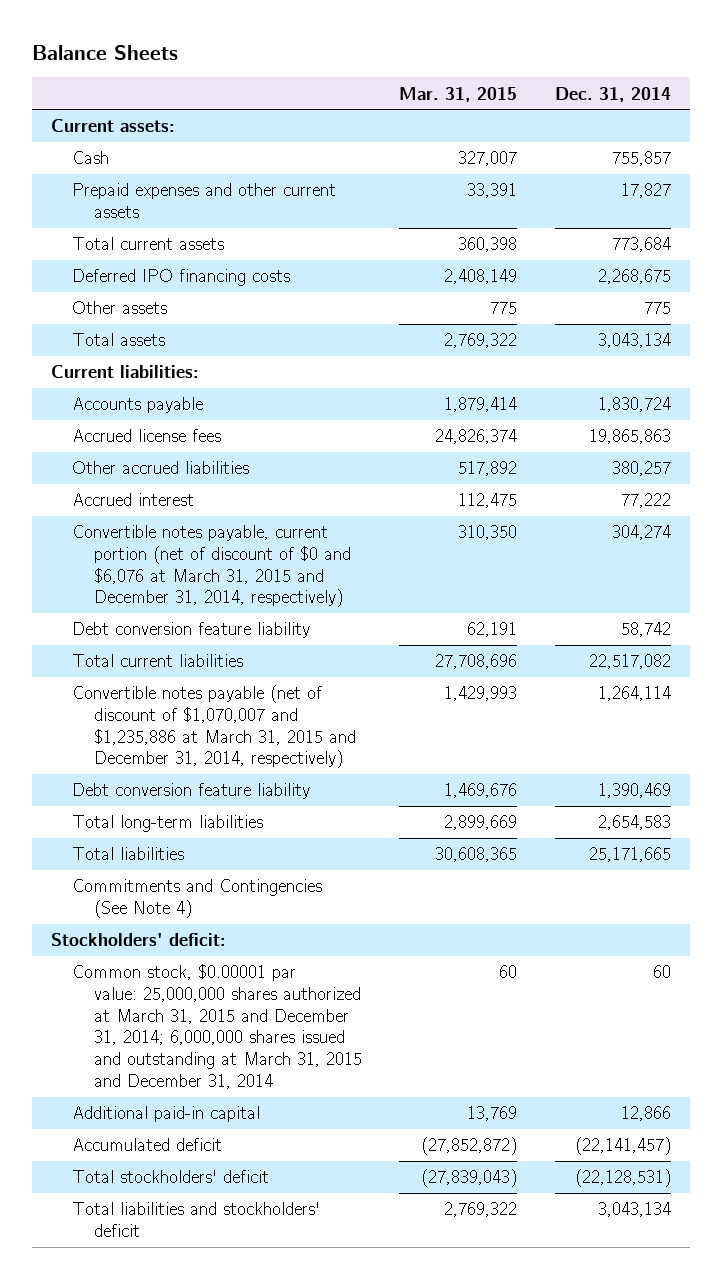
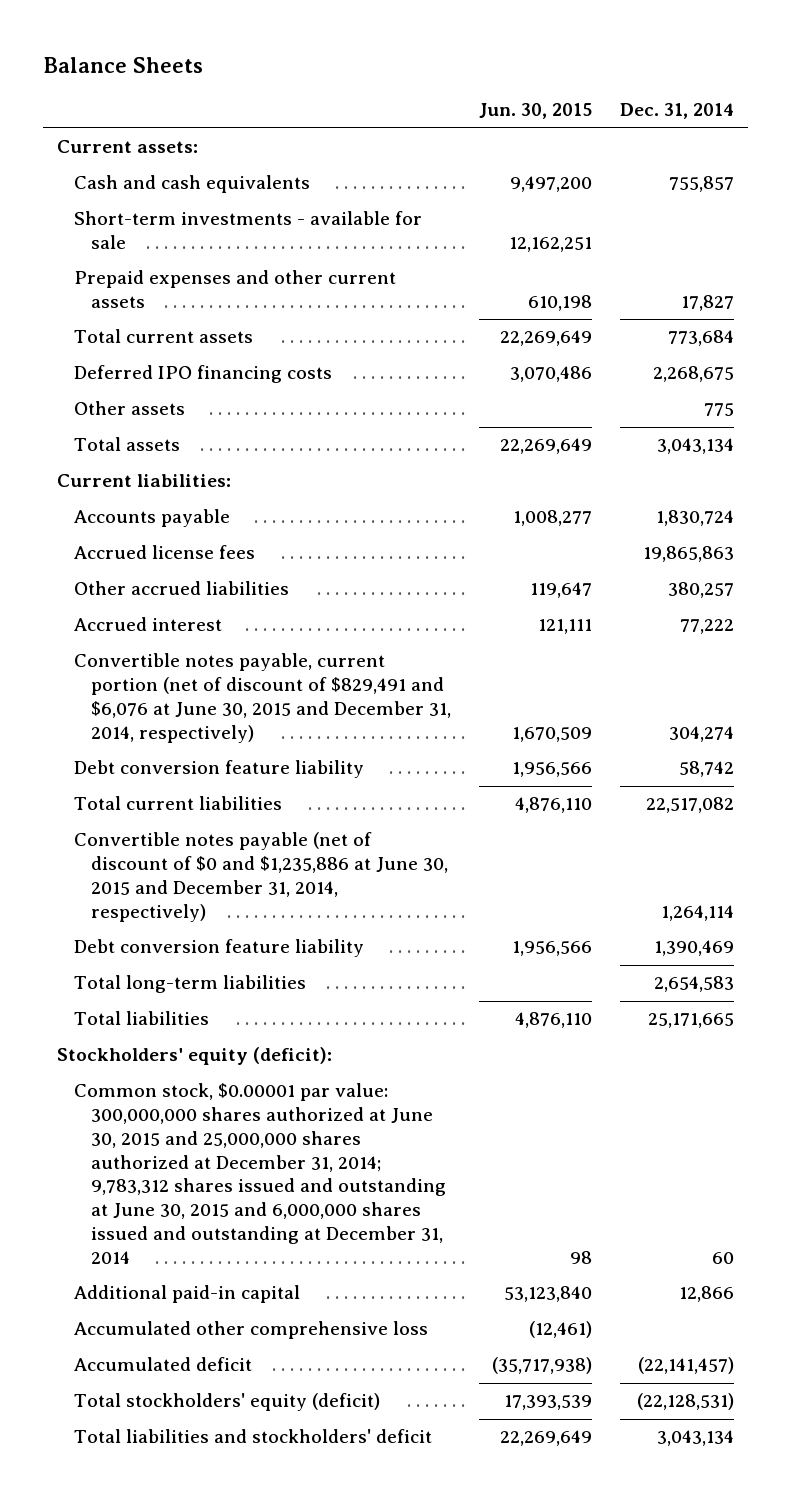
[399,86,518,102] Mar. 31, 2015 -> none
none -> [478,103,592,120] Jun. 30, 2015
[72,151,110,165] Cash -> [73,175,310,194] Cash and cash equivalents
none -> [73,211,422,250] Short-term investments - available for sale
[72,525,351,608] Convertible notes payable, current portion (net of discount of $0 and $6,076 at March 31, 2015 and December 31, 2014, respectively) -> [73,653,451,743] Convertible notes payable, current portion (net of discount of $829,491 and $6,076 at June 30, 2015 and December 31, 2014, respectively)
[72,685,356,769] Convertible notes payable (net of discount of $1,070,007 and $1,235,886 at March 31, 2015 and December 31, 2014, respectively) -> [73,832,448,922] Convertible notes payable (net of discount of $0 and $1,235,886 at June 30, 2015 and December 31, 2014, respectively)
[72,879,323,918] Commitments and Contingencies (See Note 4) -> none
[50,933,226,947] Stockholders' deficit: -> [57,1047,333,1066] Stockholders' equity (deficit):
[72,964,362,1089] Common stock, $0.00001 par value: 25,000,000 shares authorized at March 31, 2015 and December 31, 2014; 6,000,000 shares issued and outstanding at March 31, 2015 and December 31, 2014 -> [73,1083,446,1264] Common stock, $0.00001 par value: 300,000,000 shares authorized at June 30, 2015 and 25,000,000 shares authorized at December 31, 2014; 9,783,312 shares issued and outstanding at June 30, 2015 and 6,000,000 shares issued and outstanding at December 31, 2014
none -> [73,1321,428,1340] Accumulated other comprehensive loss
[72,1170,270,1184] Total stockholders' deficit -> [73,1393,380,1412] Total stockholders' equity (deficit)

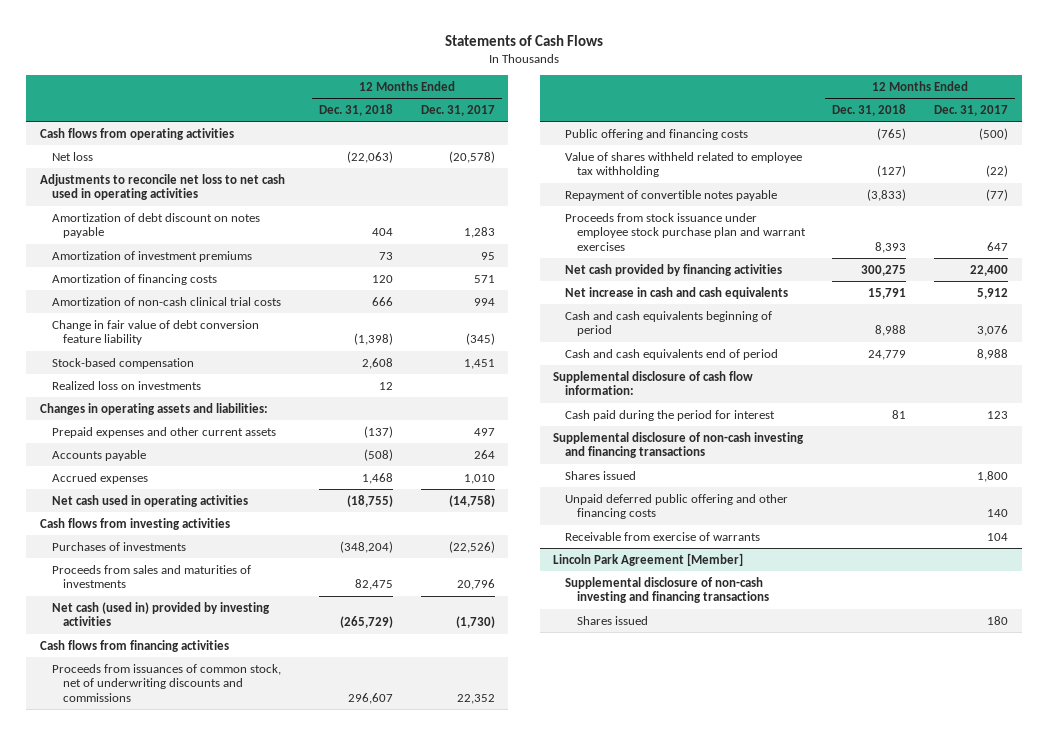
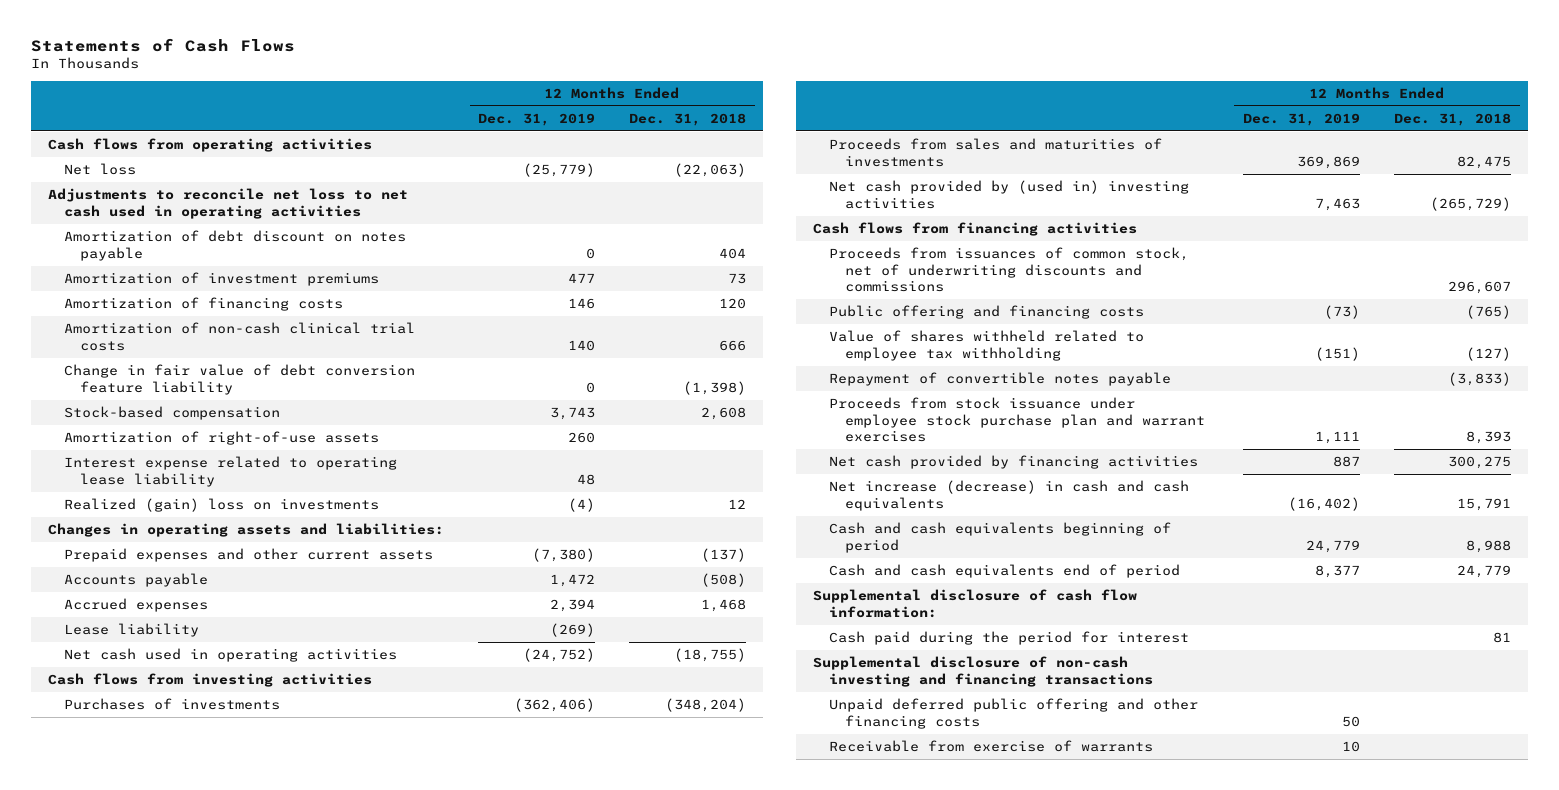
[420,104,495,116] Dec. 31, 2017 -> none
none -> [478,112,596,126] Dec. 31, 2019
none -> [63,430,379,445] Amortization of right-of-use assets
none -> [63,455,397,487] Interest expense related to operating lease liability
[51,380,201,390] Realized loss on investments -> [63,497,379,512] Realized (gain) loss on investments
none -> [63,622,199,637] Lease liability
[51,601,270,627] Net cash (used in) provided by investing activities -> [828,179,1189,209] Net cash provided by (used in) investing activities
[565,286,789,299] Net increase in cash and cash equivalents -> [828,479,1189,511] Net increase (decrease) in cash and cash equivalents
[565,470,637,480] Shares issued -> none
[553,552,744,566] Lincoln Park Agreement [Member] -> none
[565,576,769,604] Supplemental disclosure of non-cash investing and financing transactions -> none
[576,615,648,625] Shares issued -> none

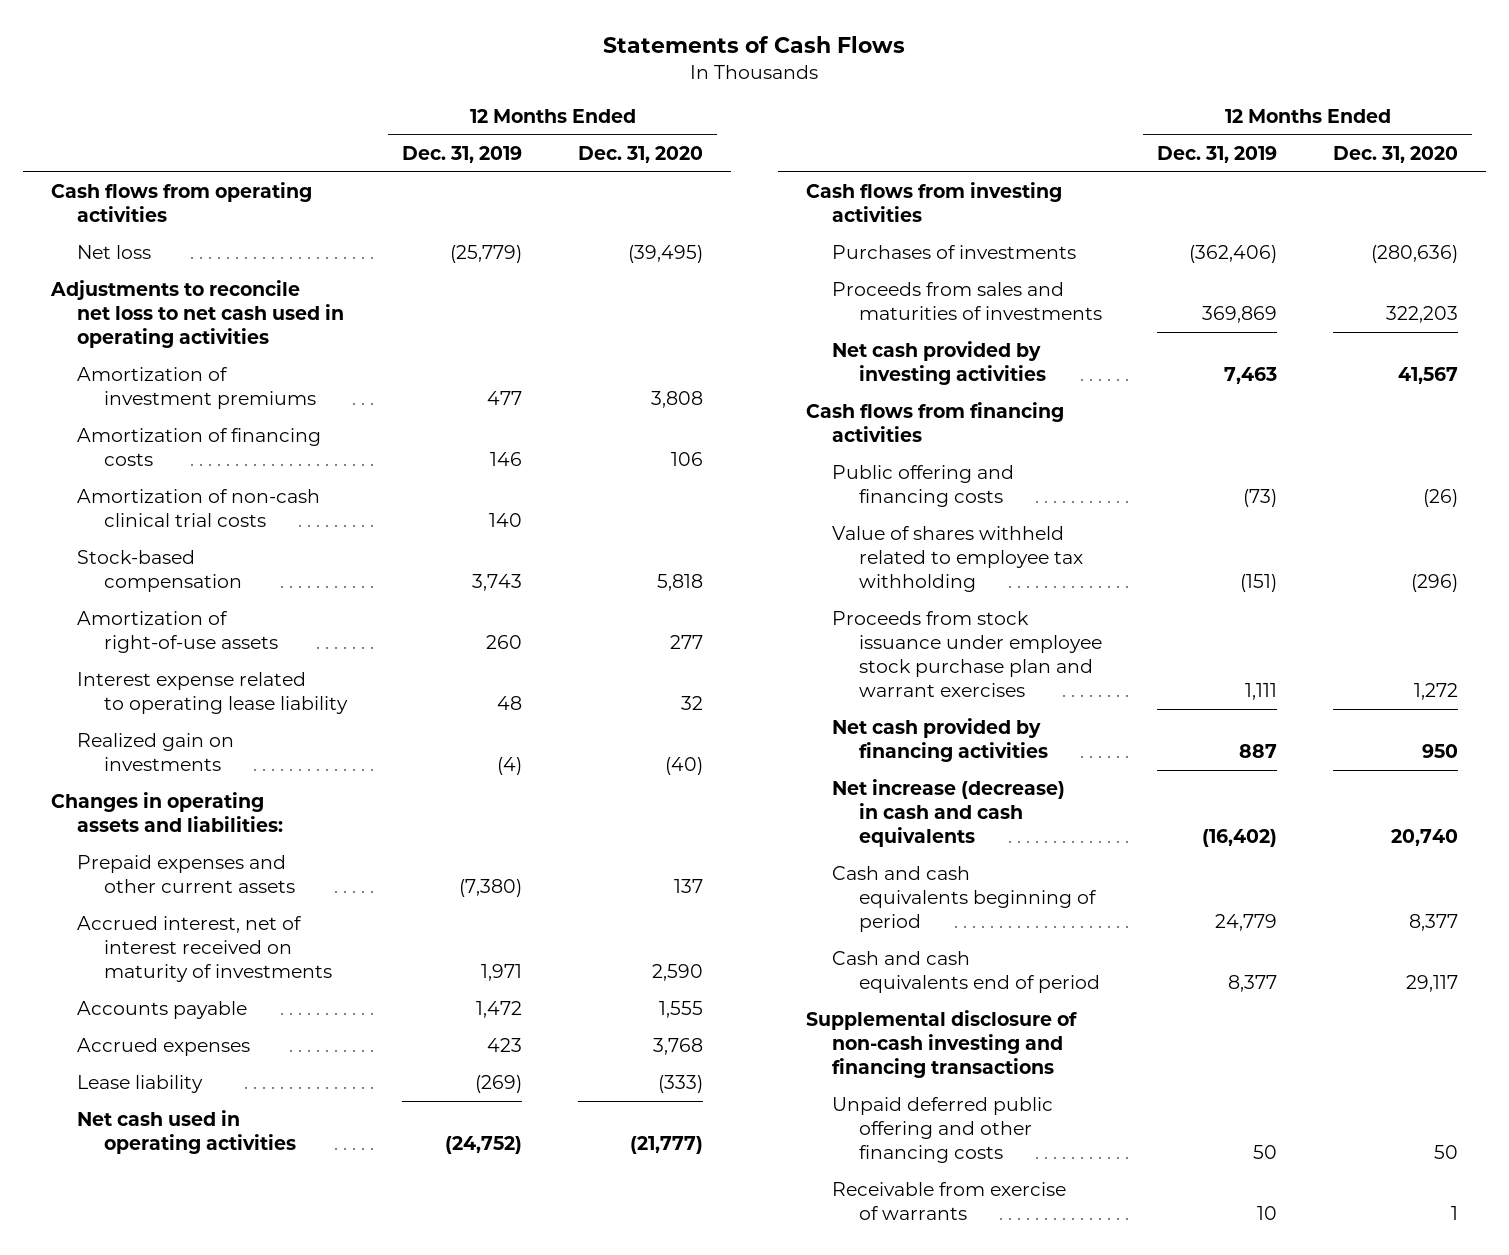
[629,112,747,126] Dec. 31, 2018 -> none
none -> [577,146,703,164] Dec. 31, 2020
[63,229,406,261] Amortization of debt discount on notes payable -> none
[63,363,415,395] Change in fair value of debt conversion feature liability -> none
[63,497,379,512] Realized (gain) loss on investments -> [77,733,235,772] Realized gain on investments
none -> [77,916,332,983] Accrued interest, net of interest received on maturity of investments
[550,598,596,612] 2,394 -> [487,1038,523,1053] 423
[828,179,1189,209] Net cash provided by (used in) investing activities -> [832,341,1046,386] Net cash provided by investing activities
[828,246,1189,293] Proceeds from issuances of common stock, net of underwriting discounts and commissions -> none
[828,371,1171,386] Repayment of convertible notes payable -> none
[812,588,1137,618] Supplemental disclosure of cash flow information: -> none
[828,630,1189,645] Cash paid during the period for interest -> none

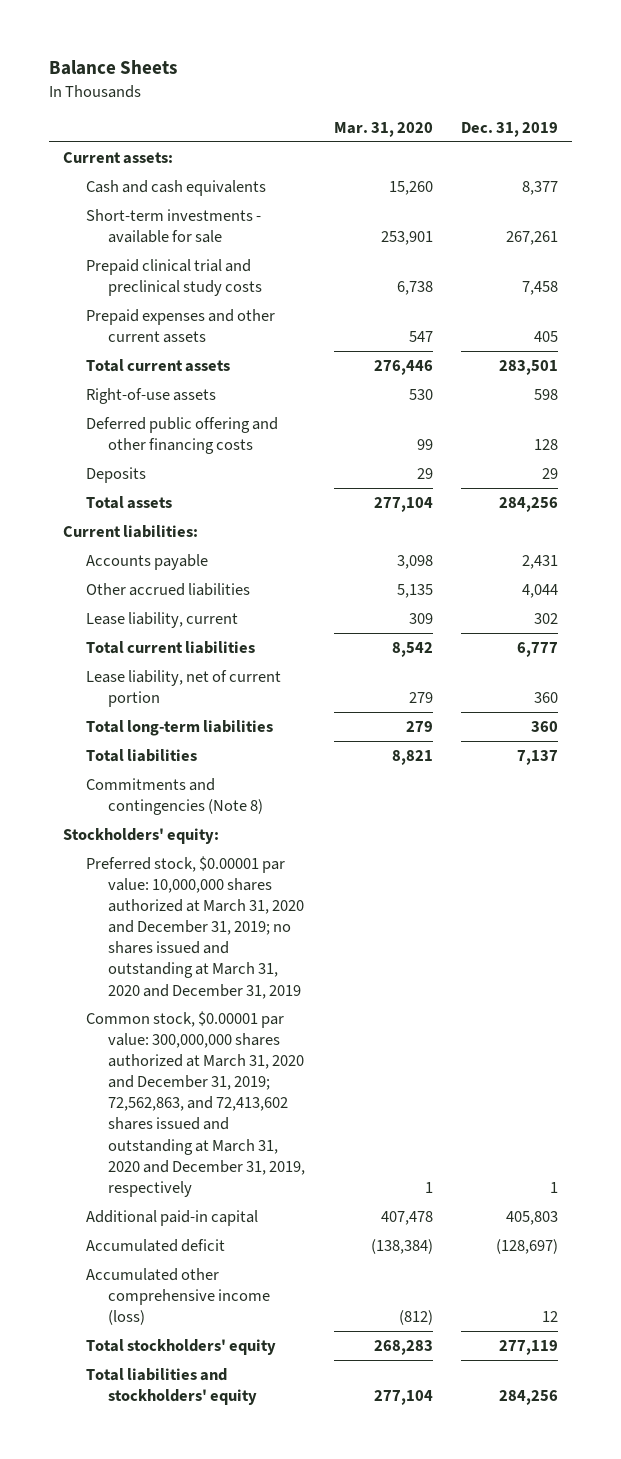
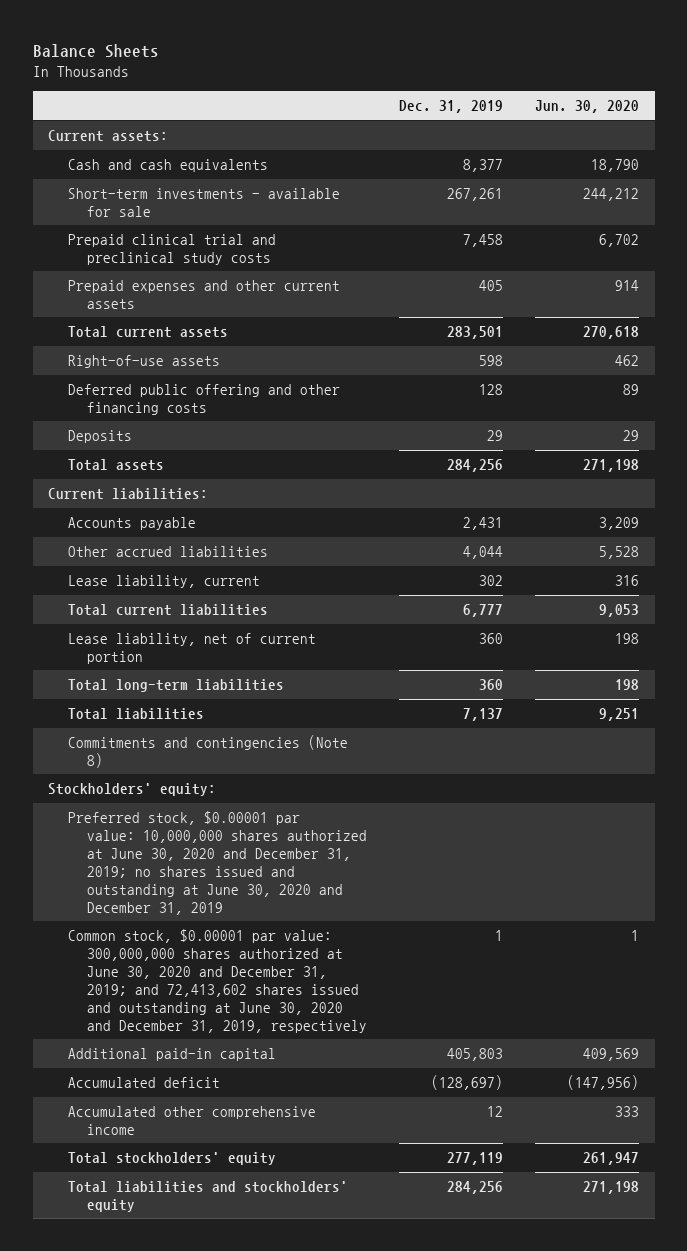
[333,122,433,138] Mar. 31, 2020 -> none
none -> [534,100,639,114] Jun. 30, 2020
[85,855,305,999] Preferred stock, $0.00001 par value: 10,000,000 shares authorized at March 31, 2020 and December 31, 2019; no shares issued and outstanding at March 31, 2020 and December 31, 2019 -> [67,811,368,915] Preferred stock, $0.00001 par value: 10,000,000 shares authorized at June 30, 2020 and December 31, 2019; no shares issued and outstanding at June 30, 2020 and December 31, 2019
[85,1010,306,1197] Common stock, $0.00001 par value: 300,000,000 shares authorized at March 31, 2020 and December 31, 2019; 72,562,863, and 72,413,602 shares issued and outstanding at March 31, 2020 and December 31, 2019, respectively -> [67,929,368,1033] Common stock, $0.00001 par value: 300,000,000 shares authorized at June 30, 2020 and December 31, 2019; and 72,413,602 shares issued and outstanding at June 30, 2020 and December 31, 2019, respectively
[85,1267,271,1325] Accumulated other comprehensive income (loss) -> [67,1106,316,1135] Accumulated other comprehensive income

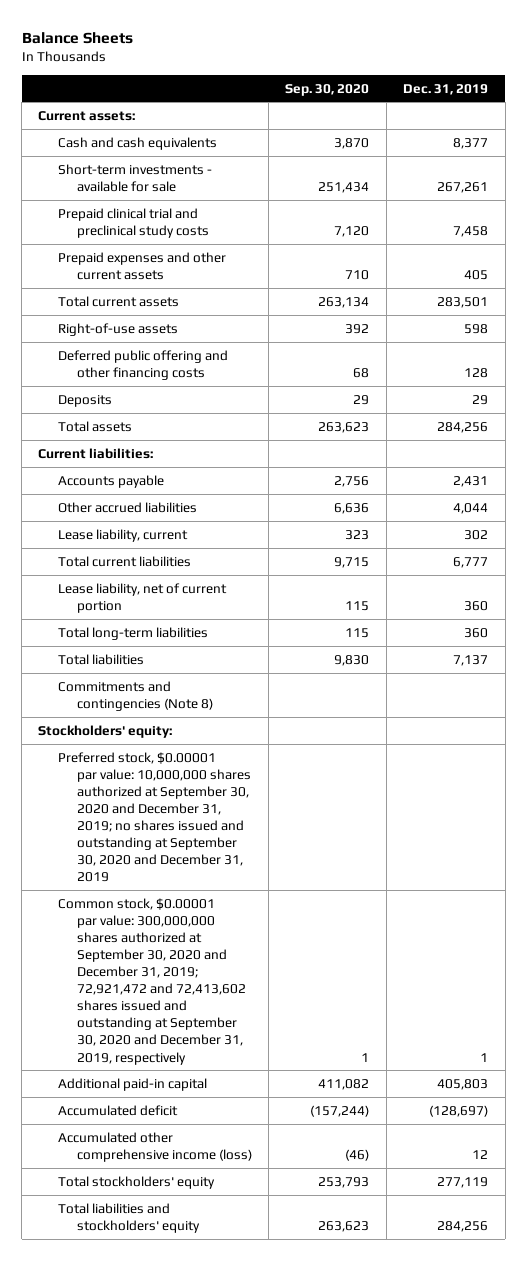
[534,100,639,114] Jun. 30, 2020 -> none
none -> [285,83,370,96] Sep. 30, 2020
[67,811,368,915] Preferred stock, $0.00001 par value: 10,000,000 shares authorized at June 30, 2020 and December 31, 2019; no shares issued and outstanding at June 30, 2020 and December 31, 2019 -> [57,751,251,883] Preferred stock, $0.00001 par value: 10,000,000 shares authorized at September 30, 2020 and December 31, 2019; no shares issued and outstanding at September 30, 2020 and December 31, 2019
[67,929,368,1033] Common stock, $0.00001 par value: 300,000,000 shares authorized at June 30, 2020 and December 31, 2019; and 72,413,602 shares issued and outstanding at June 30, 2020 and December 31, 2019, respectively -> [57,897,246,1065] Common stock, $0.00001 par value: 300,000,000 shares authorized at September 30, 2020 and December 31, 2019; 72,921,472 and 72,413,602 shares issued and outstanding at September 30, 2020 and December 31, 2019, respectively
[67,1106,316,1135] Accumulated other comprehensive income -> [57,1131,252,1162] Accumulated other comprehensive income (loss)

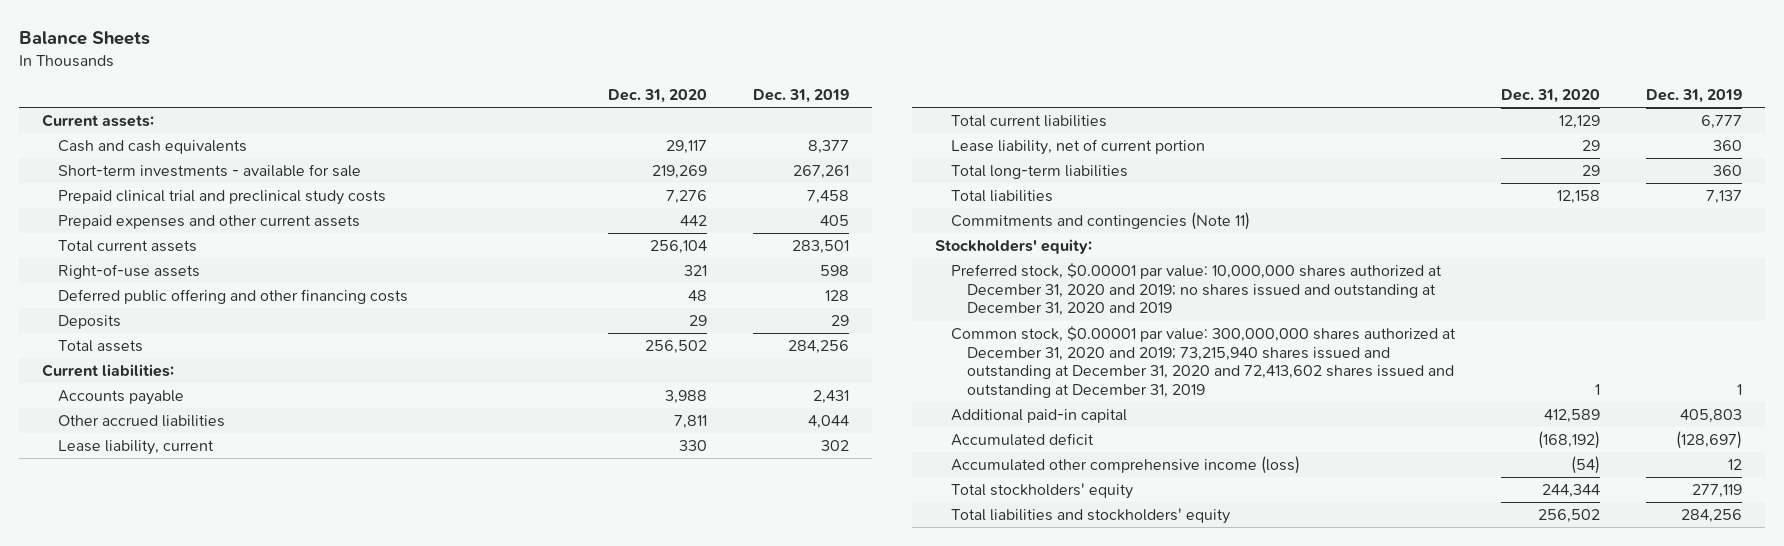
[285,83,370,96] Sep. 30, 2020 -> none
none -> [607,88,707,103] Dec. 31, 2020
[57,680,213,711] Commitments and contingencies (Note 8) -> [950,212,1250,231] Commitments and contingencies (Note 11)
[57,751,251,883] Preferred stock, $0.00001 par value: 10,000,000 shares authorized at September 30, 2020 and December 31, 2019; no shares issued and outstanding at September 30, 2020 and December 31, 2019 -> [950,263,1442,317] Preferred stock, $0.00001 par value: 10,000,000 shares authorized at December 31, 2020 and 2019; no shares issued and outstanding at December 31, 2020 and 2019
[57,897,246,1065] Common stock, $0.00001 par value: 300,000,000 shares authorized at September 30, 2020 and December 31, 2019; 72,921,472 and 72,413,602 shares issued and outstanding at September 30, 2020 and December 31, 2019, respectively -> [950,326,1456,399] Common stock, $0.00001 par value: 300,000,000 shares authorized at December 31, 2020 and 2019; 73,215,940 shares issued and outstanding at December 31, 2020 and 72,413,602 shares issued and outstanding at December 31, 2019

